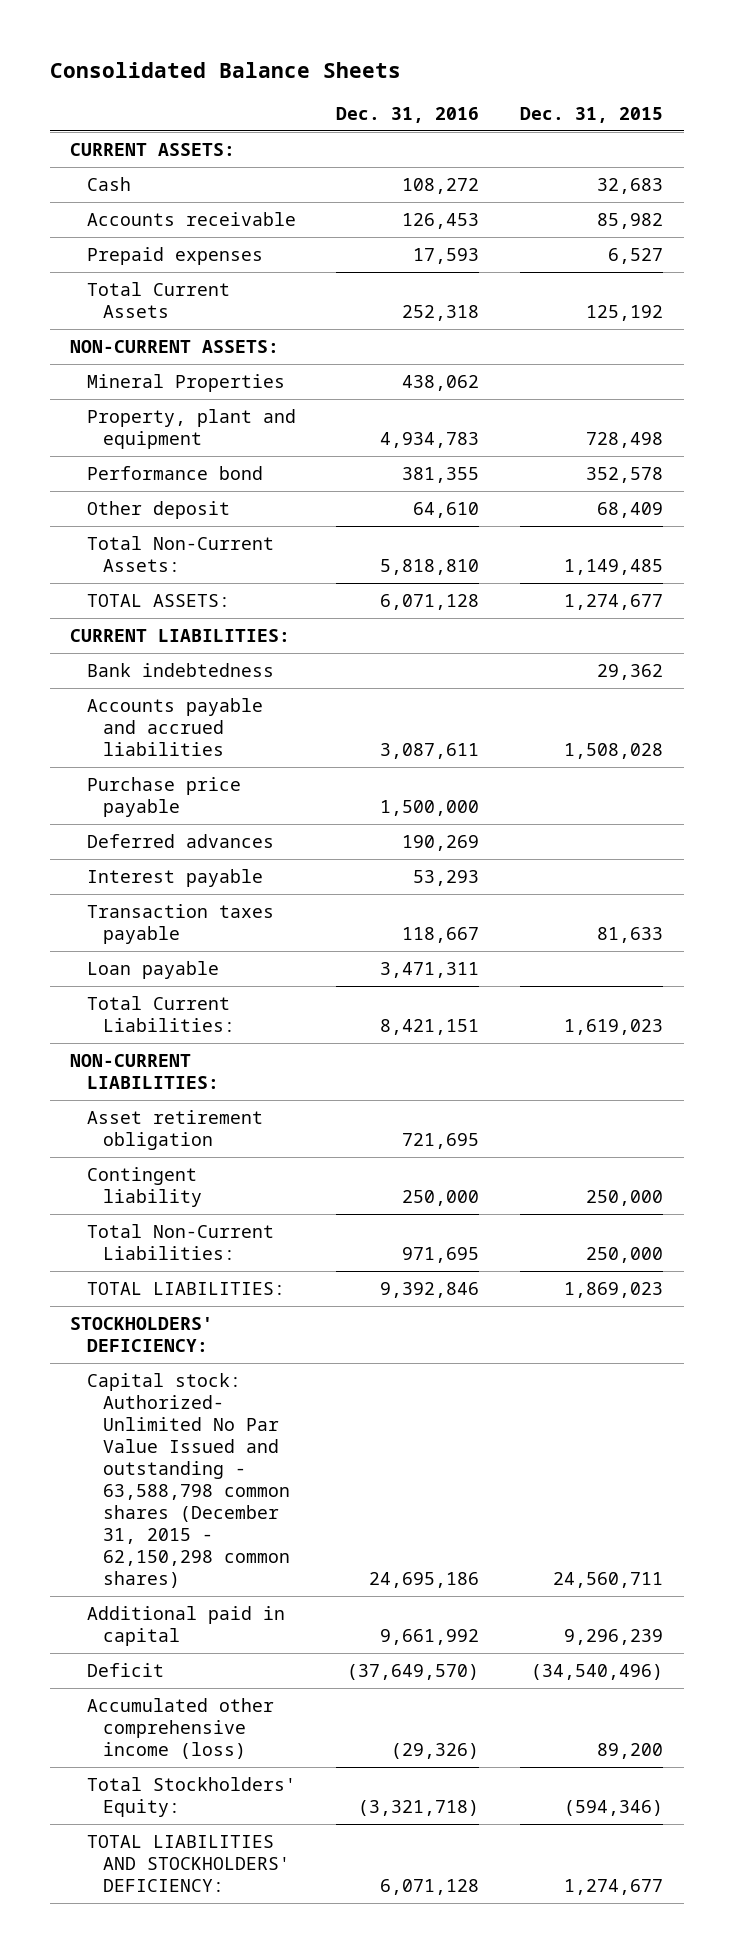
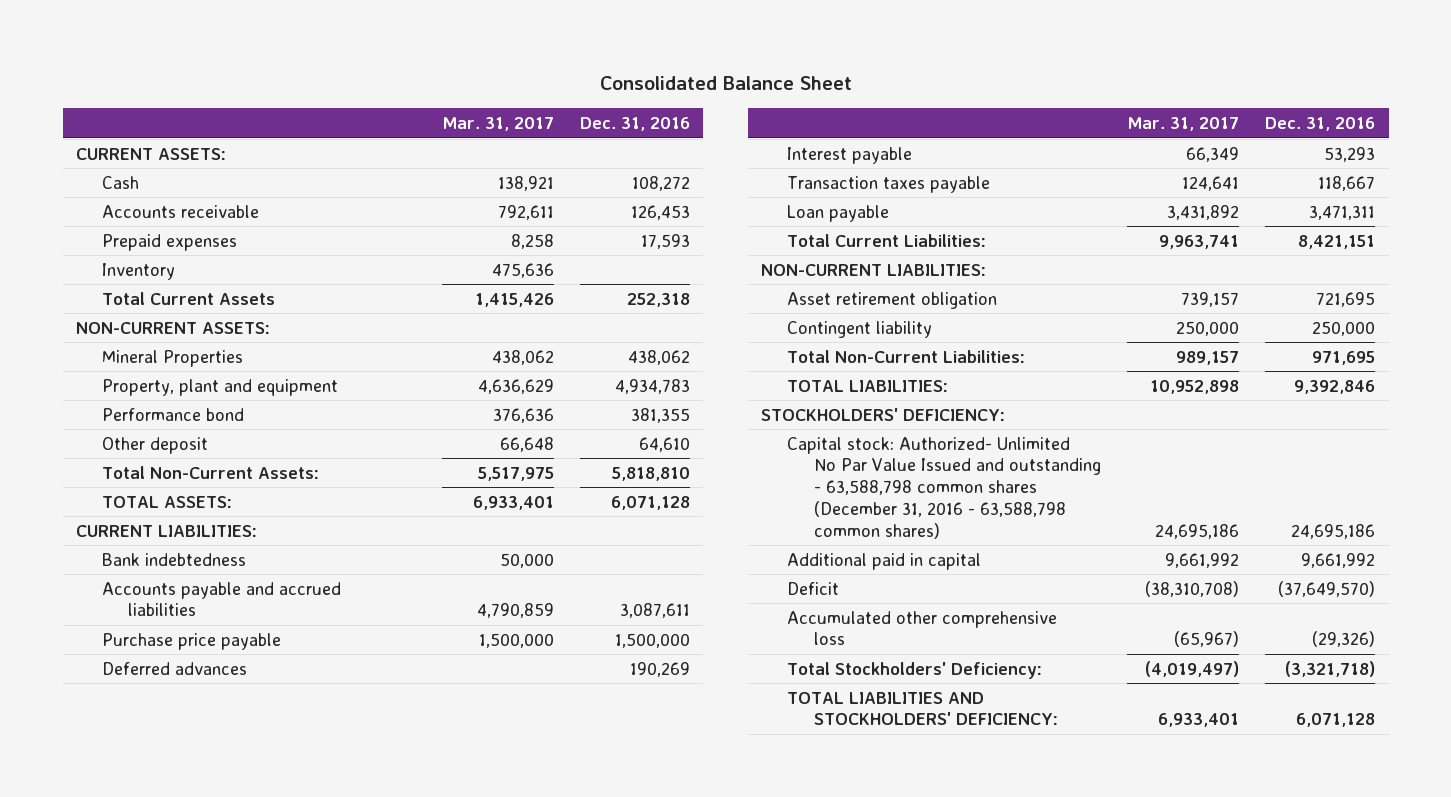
[50,62,402,79] Consolidated Balance Sheets -> [599,76,852,91] Consolidated Balance Sheet
[520,107,664,124] Dec. 31, 2015 -> none
none -> [441,117,554,132] Mar. 31, 2017
none -> [102,262,176,280] Inventory
[86,1372,290,1588] Capital stock: Authorized- Unlimited No Par Value Issued and outstanding - 63,588,798 common shares (December 31, 2015 - 62,150,298 common shares) -> [787,436,1101,539] Capital stock: Authorized- Unlimited No Par Value Issued and outstanding - 63,588,798 common shares (December 31, 2016 - 63,588,798 common shares)
[86,1697,274,1759] Accumulated other comprehensive income (loss) -> [787,610,1058,646] Accumulated other comprehensive loss
[86,1776,296,1817] Total Stockholders' Equity: -> [787,661,1043,679] Total Stockholders' Deficiency:

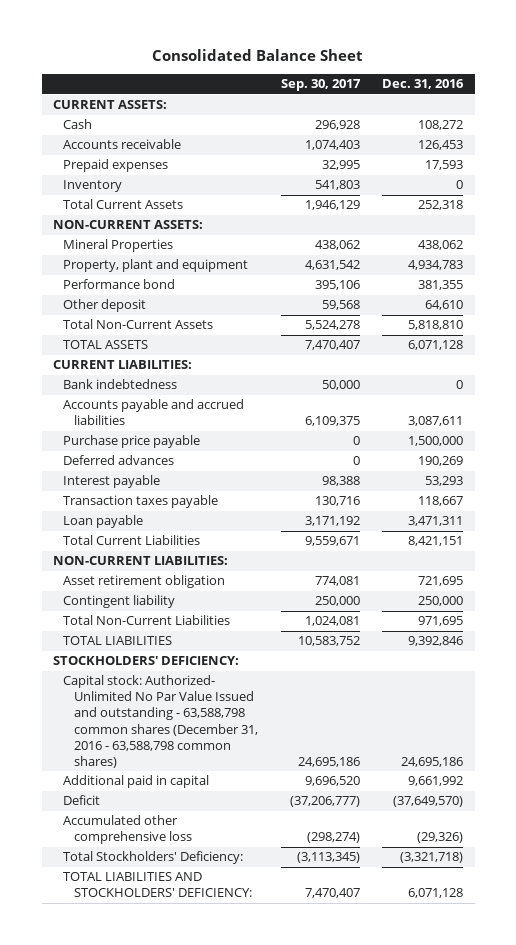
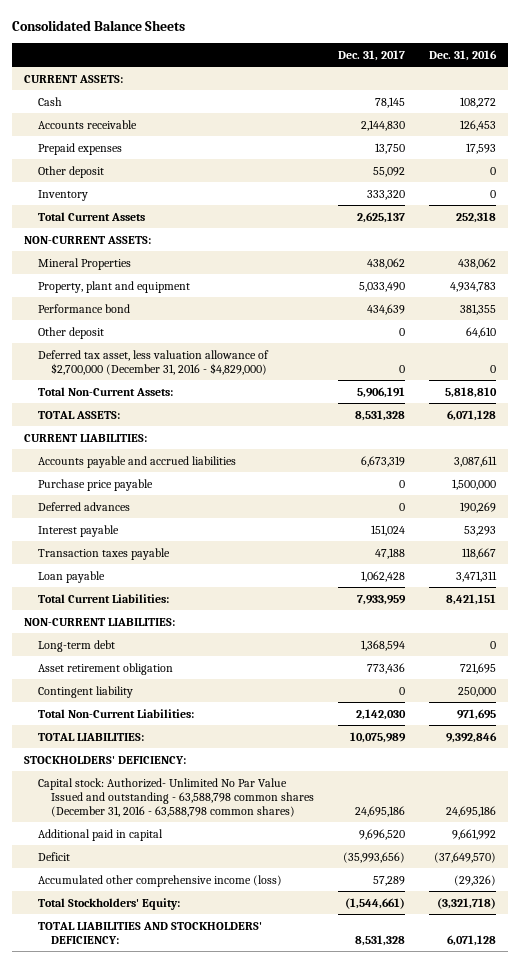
[152,49,364,62] Consolidated Balance Sheet -> [12,19,186,31] Consolidated Balance Sheets
[280,79,361,92] Sep. 30, 2017 -> none
none -> [338,49,406,61] Dec. 31, 2017
none -> [37,165,104,178] Other deposit
none -> [37,349,269,375] Deferred tax asset, less valuation allowance of $2,700,000 (December 31, 2016 - $4,829,000)
[63,319,214,330] Total Non-Current Assets -> [37,386,173,396] Total Non-Current Assets:
[63,340,149,350] TOTAL ASSETS -> [37,410,120,419] TOTAL ASSETS:
[63,379,178,390] Bank indebtedness -> none
[63,535,201,546] Total Current Liabilities -> [37,593,169,603] Total Current Liabilities:
none -> [37,639,115,652] Long-term debt
[63,615,231,626] Total Non-Current Liabilities -> [37,708,194,718] Total Non-Current Liabilities:
[63,636,173,646] TOTAL LIABILITIES -> [37,732,144,741] TOTAL LIABILITIES:
[63,815,192,845] Accumulated other comprehensive loss -> [37,874,282,887] Accumulated other comprehensive income (loss)
[63,851,244,865] Total Stockholders' Deficiency: -> [37,897,180,910] Total Stockholders' Equity:

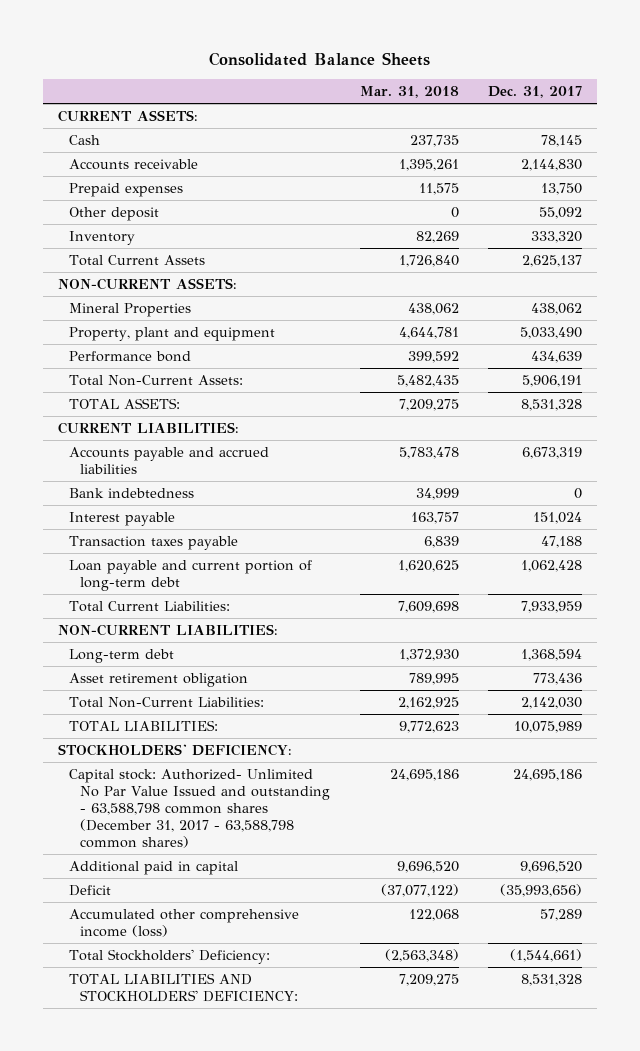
[428,49,497,61] Dec. 31, 2016 -> none
none -> [359,86,459,99] Mar. 31, 2018
[37,326,104,339] Other deposit -> none
[37,349,269,375] Deferred tax asset, less valuation allowance of $2,700,000 (December 31, 2016 - $4,829,000) -> none
[37,478,153,491] Purchase price payable -> none
[37,501,130,511] Deferred advances -> none
none -> [68,487,194,498] Bank indebtedness
[37,570,105,583] Loan payable -> [68,559,312,591] Loan payable and current portion of long-term debt
[37,685,133,698] Contingent liability -> none
[37,777,315,817] Capital stock: Authorized- Unlimited No Par Value Issued and outstanding - 63,588,798 common shares (December 31, 2016 - 63,588,798 common shares) -> [68,768,331,848] Capital stock: Authorized- Unlimited No Par Value Issued and outstanding - 63,588,798 common shares (December 31, 2017 - 63,588,798 common shares)
[37,897,180,910] Total Stockholders' Equity: -> [68,948,270,964] Total Stockholders' Deficiency:

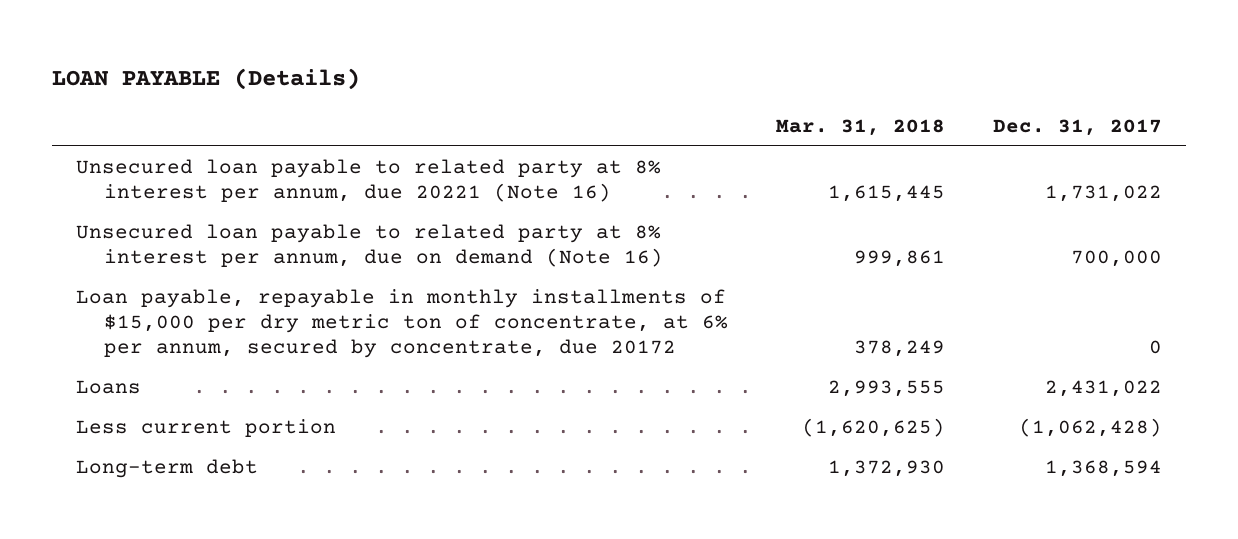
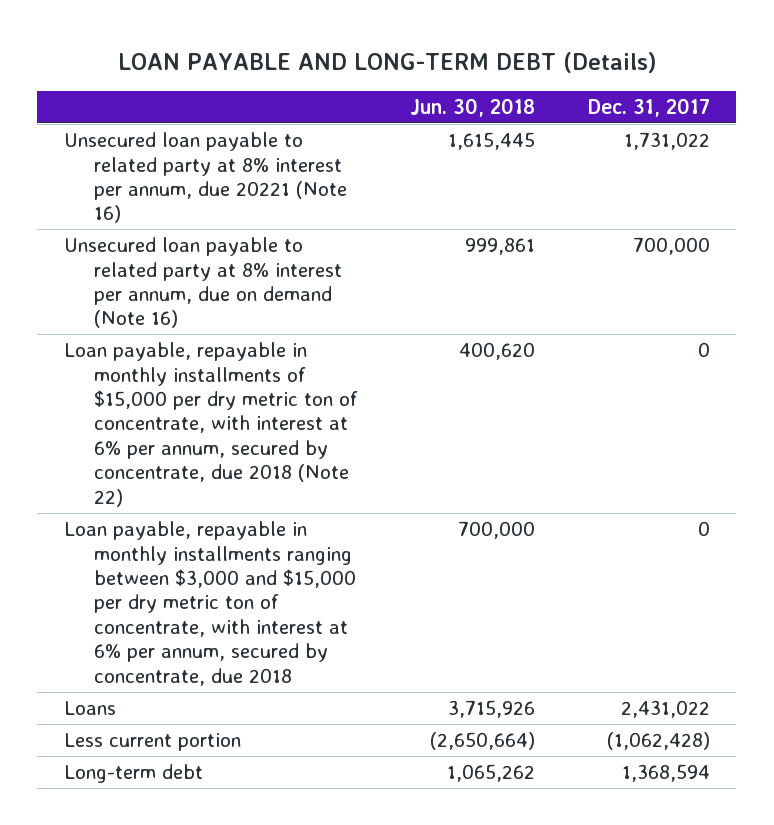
[52,67,361,90] LOAN PAYABLE (Details) -> [117,51,657,73] LOAN PAYABLE AND LONG-TERM DEBT (Details)
[776,118,946,136] Mar. 31, 2018 -> none
none -> [410,97,536,117] Jun. 30, 2018
[76,289,729,359] Loan payable, repayable in monthly installments of $15,000 per dry metric ton of concentrate, at 6% per annum, secured by concentrate, due 20172 -> [63,342,358,507] Loan payable, repayable in monthly installments of $15,000 per dry metric ton of concentrate, with interest at 6% per annum, secured by concentrate, due 2018 (Note 22)
none -> [63,521,356,686] Loan payable, repayable in monthly installments ranging between $3,000 and $15,000 per dry metric ton of concentrate, with interest at 6% per annum, secured by concentrate, due 2018

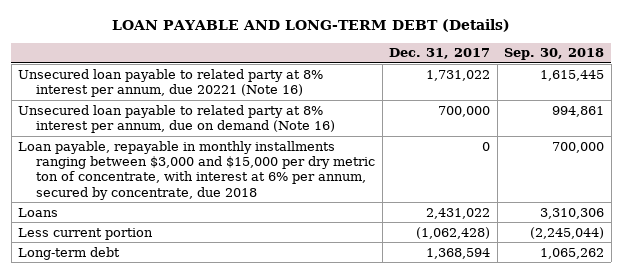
[410,97,536,117] Jun. 30, 2018 -> none
none -> [504,48,605,61] Sep. 30, 2018
[63,342,358,507] Loan payable, repayable in monthly installments of $15,000 per dry metric ton of concentrate, with interest at 6% per annum, secured by concentrate, due 2018 (Note 22) -> none

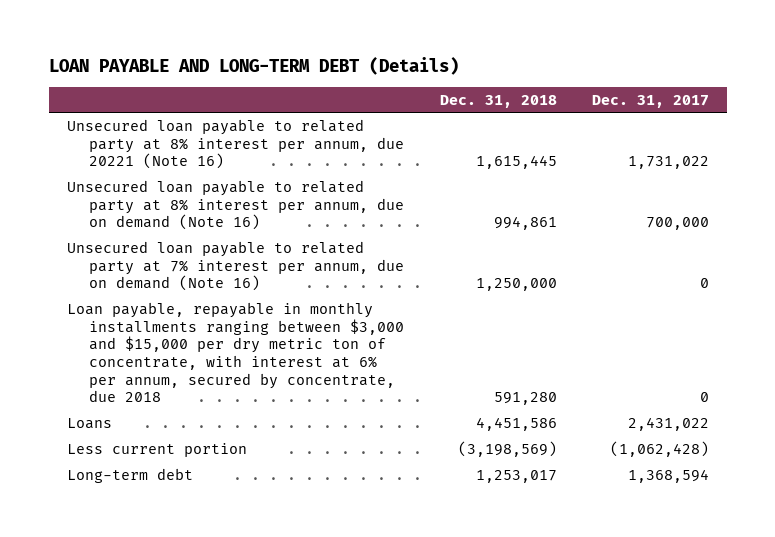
[504,48,605,61] Sep. 30, 2018 -> none
none -> [439,94,557,108] Dec. 31, 2018
none -> [66,241,405,292] Unsecured loan payable to related party at 7% interest per annum, due on demand (Note 16)

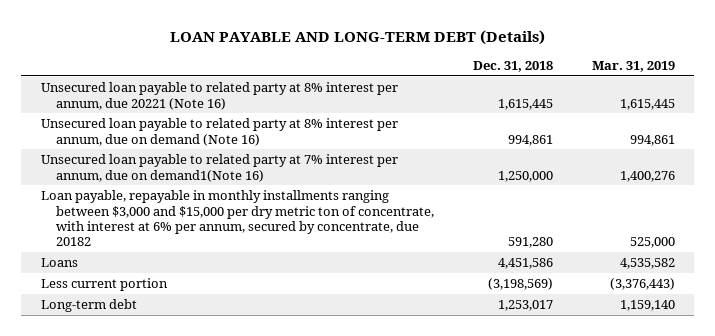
[591,94,709,108] Dec. 31, 2017 -> none
none -> [591,61,675,73] Mar. 31, 2019
[66,241,405,292] Unsecured loan payable to related party at 7% interest per annum, due on demand (Note 16) -> [40,154,398,182] Unsecured loan payable to related party at 7% interest per annum, due on demand1(Note 16)
[66,302,405,403] Loan payable, repayable in monthly installments ranging between $3,000 and $15,000 per dry metric ton of concentrate, with interest at 6% per annum, secured by concentrate, due 2018 -> [40,190,434,247] Loan payable, repayable in monthly installments ranging between $3,000 and $15,000 per dry metric ton of concentrate, with interest at 6% per annum, secured by concentrate, due 20182

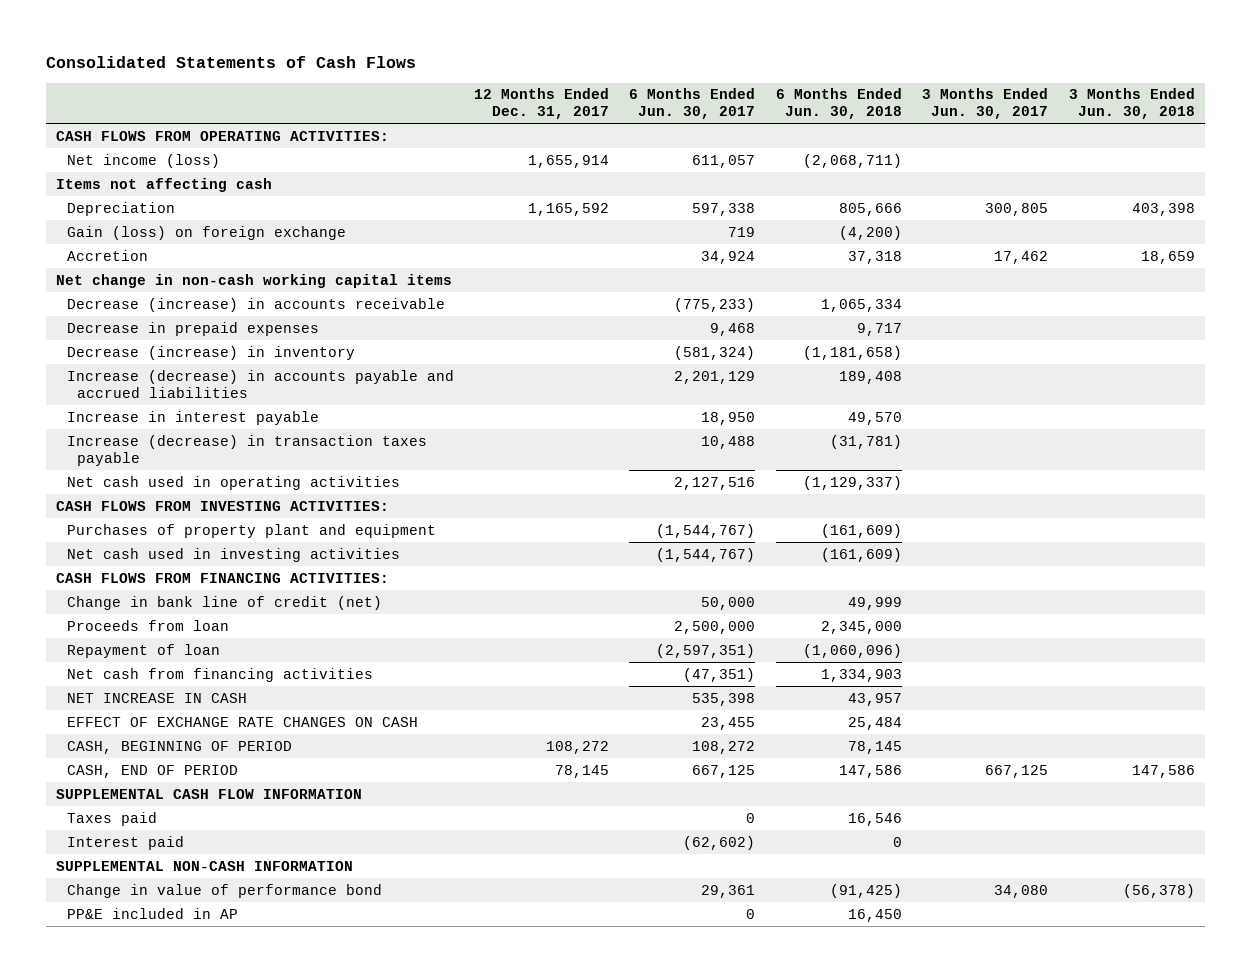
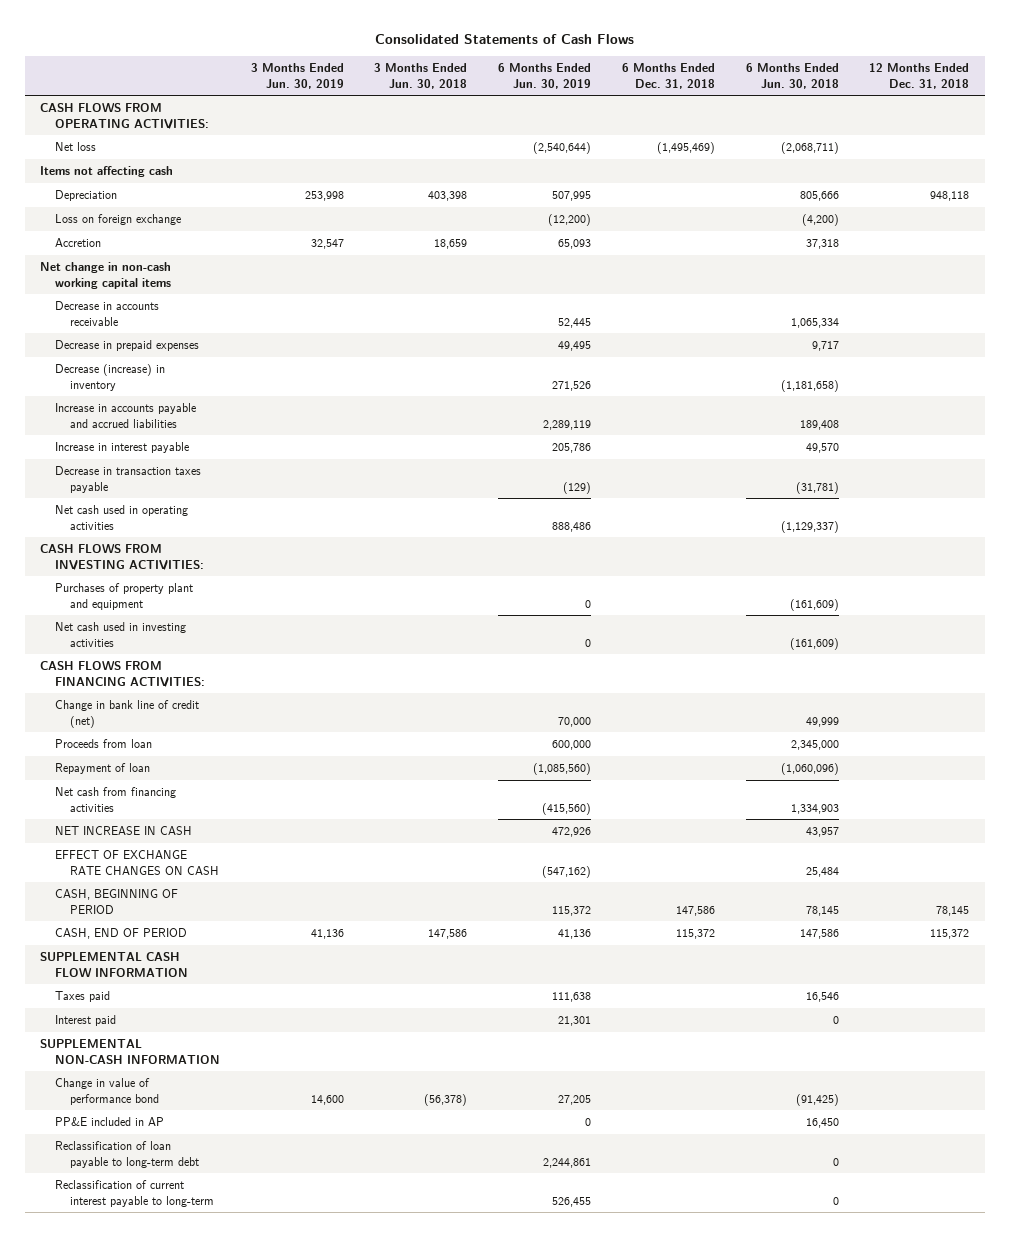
[474,88,610,120] 12 Months Ended Dec. 31, 2017 -> none
[629,88,756,120] 6 Months Ended Jun. 30, 2017 -> none
[922,88,1049,120] 3 Months Ended Jun. 30, 2017 -> none
none -> [250,63,344,89] 3 Months Ended Jun. 30, 2019
none -> [498,63,592,89] 6 Months Ended Jun. 30, 2019
none -> [621,63,715,89] 6 Months Ended Dec. 31, 2018
none -> [869,63,970,89] 12 Months Ended Dec. 31, 2018
[66,153,220,168] Net income (loss) -> [54,142,96,152] Net loss
[66,225,346,240] Gain (loss) on foreign exchange -> [54,214,181,226] Loss on foreign exchange
[66,297,445,312] Decrease (increase) in accounts receivable -> [54,301,159,326] Decrease in accounts receivable
[66,369,454,398] Increase (decrease) in accounts payable and accrued liabilities -> [54,403,196,428] Increase in accounts payable and accrued liabilities
[66,434,427,466] Increase (decrease) in transaction taxes payable -> [54,466,201,493] Decrease in transaction taxes payable
none -> [54,1141,199,1168] Reclassification of loan payable to long-term debt
none -> [54,1180,214,1207] Reclassification of current interest payable to long-term

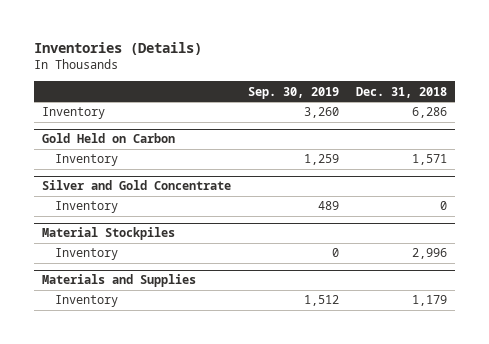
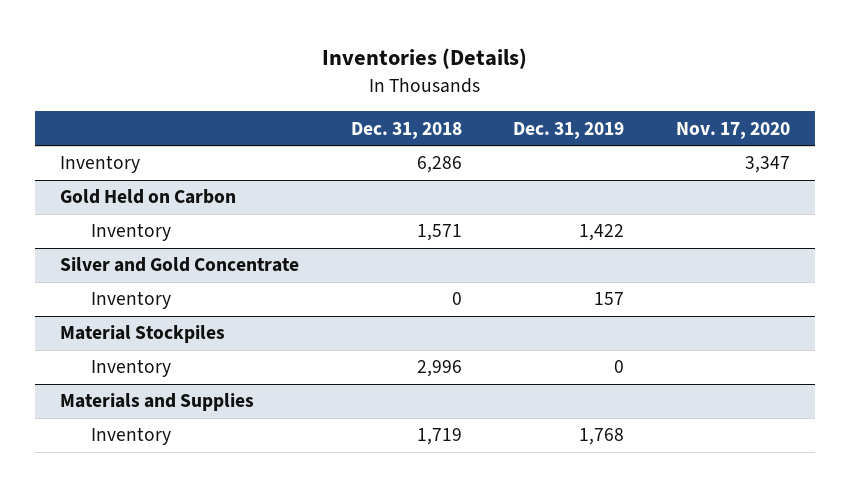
[248,86,340,99] Sep. 30, 2019 -> none
none -> [513,121,625,139] Dec. 31, 2019
none -> [675,121,790,139] Nov. 17, 2020
[411,295,447,307] 1,179 -> [416,428,462,446] 1,719

